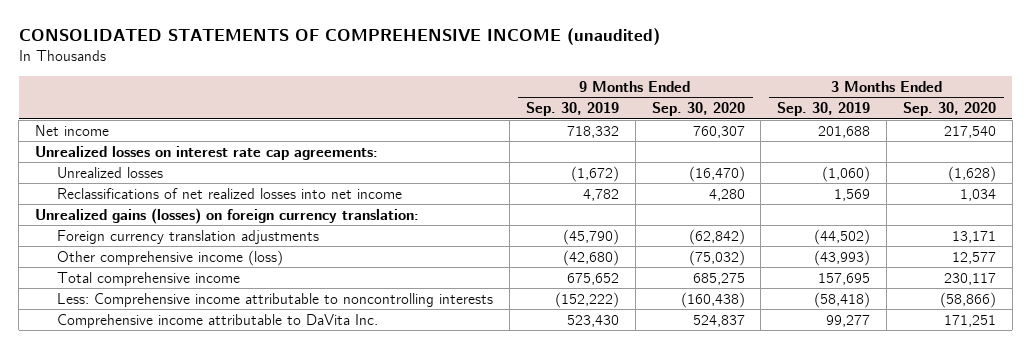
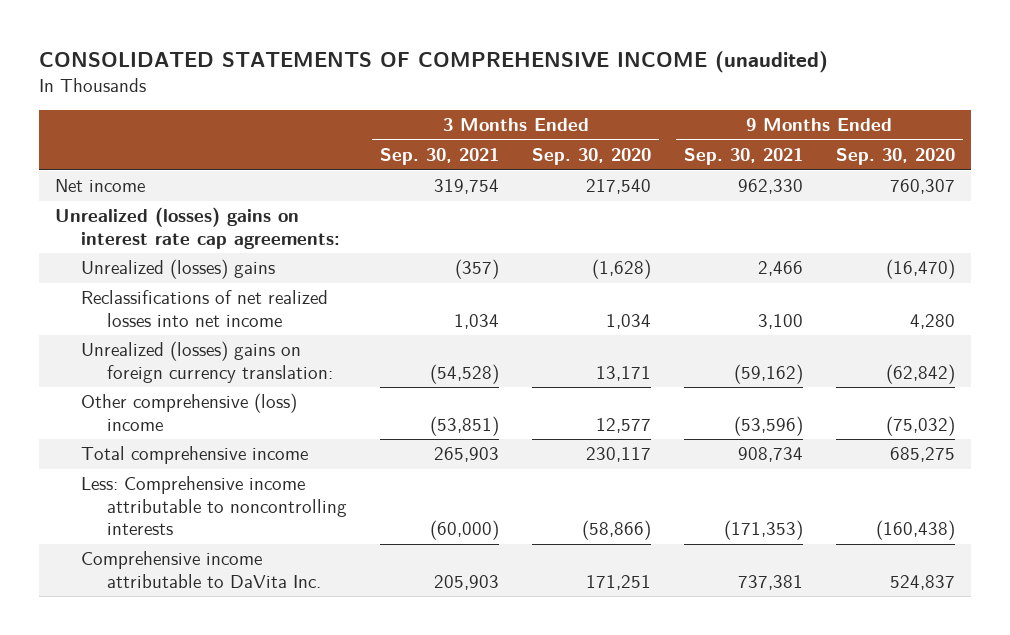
[525,102,619,117] Sep. 30, 2019 -> none
[777,102,871,117] Sep. 30, 2019 -> none
none -> [380,148,500,166] Sep. 30, 2021
none -> [683,148,803,166] Sep. 30, 2021
[34,145,378,160] Unrealized losses on interest rate cap agreements: -> [55,207,341,249] Unrealized (losses) gains on interest rate cap agreements:
[57,166,164,178] Unrealized losses -> [81,259,276,280] Unrealized (losses) gains
[34,207,419,224] Unrealized gains (losses) on foreign currency translation: -> none
[57,229,320,244] Foreign currency translation adjustments -> [81,341,334,383] Unrealized (losses) gains on foreign currency translation:
[57,249,284,266] Other comprehensive income (loss) -> [81,393,298,431] Other comprehensive (loss) income

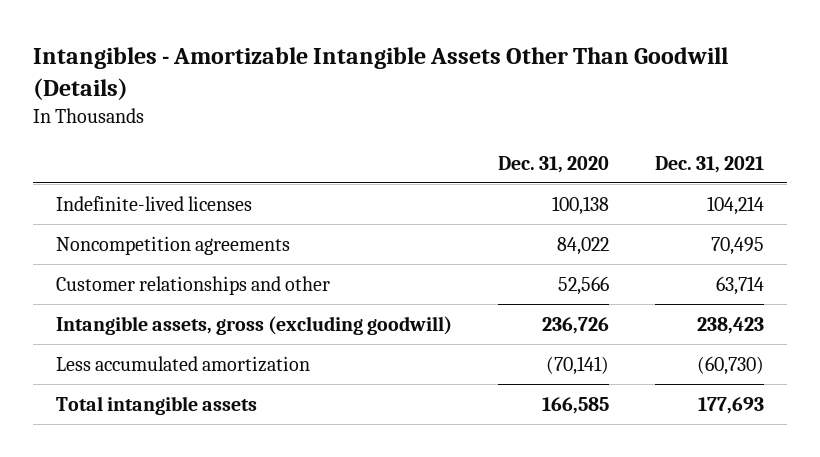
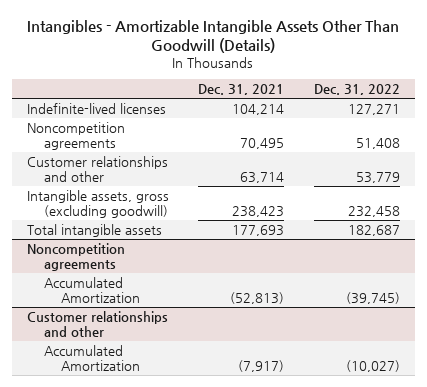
[498,155,610,173] Dec. 31, 2020 -> none
none -> [314,84,401,96] Dec. 31, 2022
[55,355,310,372] Less accumulated amortization -> none
none -> [26,242,125,272] Noncompetition agreements
none -> [43,276,140,304] Accumulated Amortization
none -> [26,310,168,338] Customer relationships and other
none -> [43,344,140,372] Accumulated Amortization

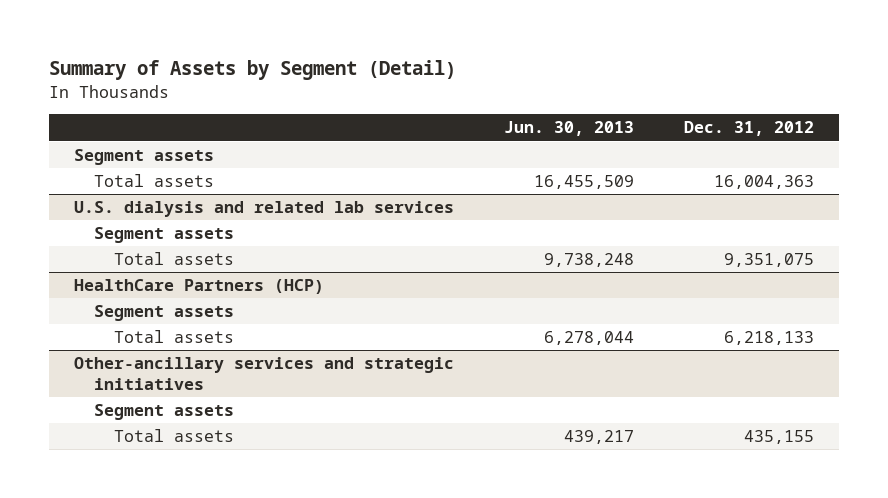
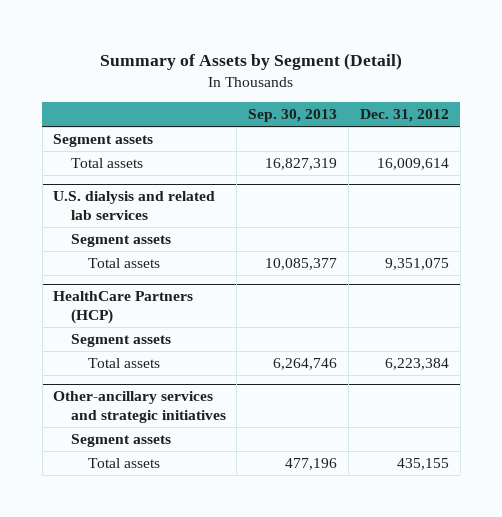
[504,121,635,137] Jun. 30, 2013 -> none
none -> [248,109,338,123] Sep. 30, 2013
[713,175,814,190] 16,004,363 -> [376,158,449,171] 16,009,614
[723,331,814,346] 6,218,133 -> [384,358,449,371] 6,223,384

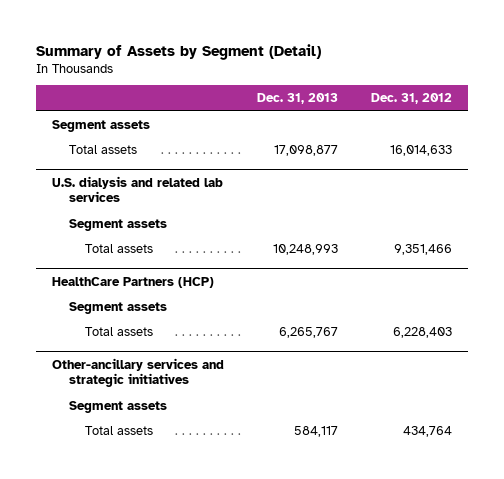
[248,109,338,123] Sep. 30, 2013 -> none
none -> [257,93,339,105] Dec. 31, 2013
[376,158,449,171] 16,009,614 -> [389,144,452,156] 16,014,633
[384,258,449,271] 9,351,075 -> [393,243,452,255] 9,351,466
[384,358,449,371] 6,223,384 -> [392,326,452,338] 6,228,403
[396,458,449,471] 435,155 -> [402,425,452,437] 434,764

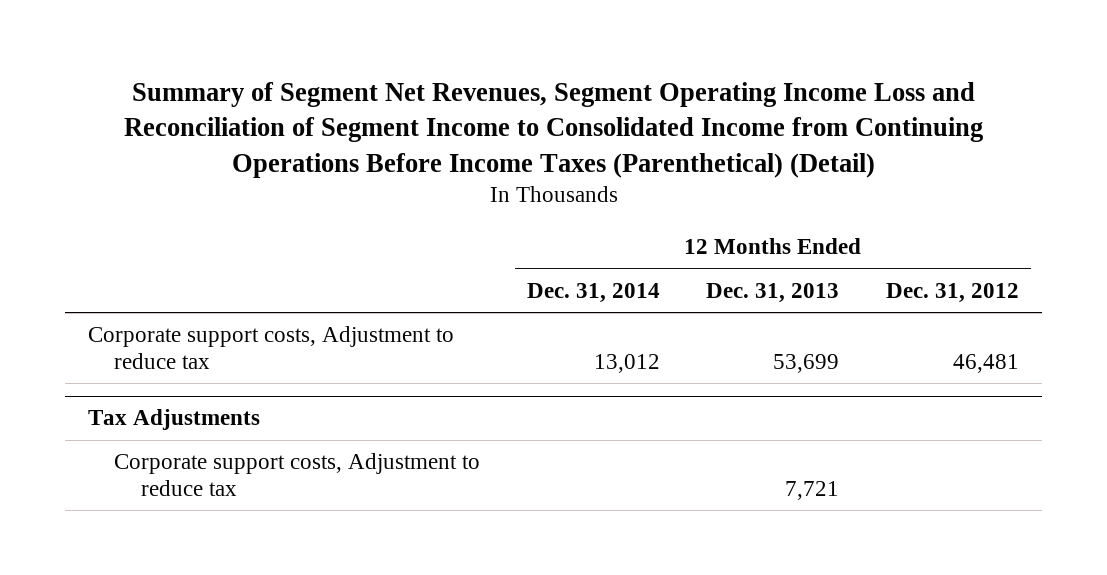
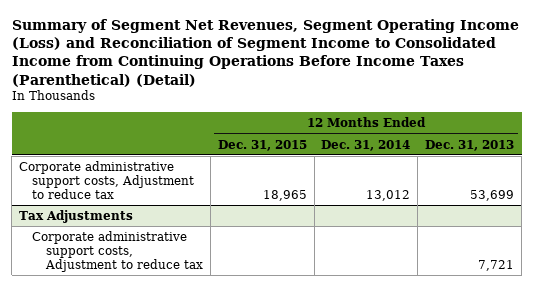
[123,81,983,178] Summary of Segment Net Revenues, Segment Operating Income Loss and Reconciliation of Segment Income to Consolidated Income from Continuing Operations Before Income Taxes (Parenthetical) (Detail) -> [11,18,519,87] Summary of Segment Net Revenues, Segment Operating Income (Loss) and Reconciliation of Segment Income to Consolidated Income from Continuing Operations Before Income Taxes (Parenthetical) (Detail)
[885,282,1019,303] Dec. 31, 2012 -> none
none -> [217,139,307,151] Dec. 31, 2015
[88,326,455,369] Corporate support costs, Adjustment to reduce tax -> [18,160,195,199] Corporate administrative support costs, Adjustment to reduce tax
[114,453,481,496] Corporate support costs, Adjustment to reduce tax -> [32,230,203,272] Corporate administrative support costs, Adjustment to reduce tax

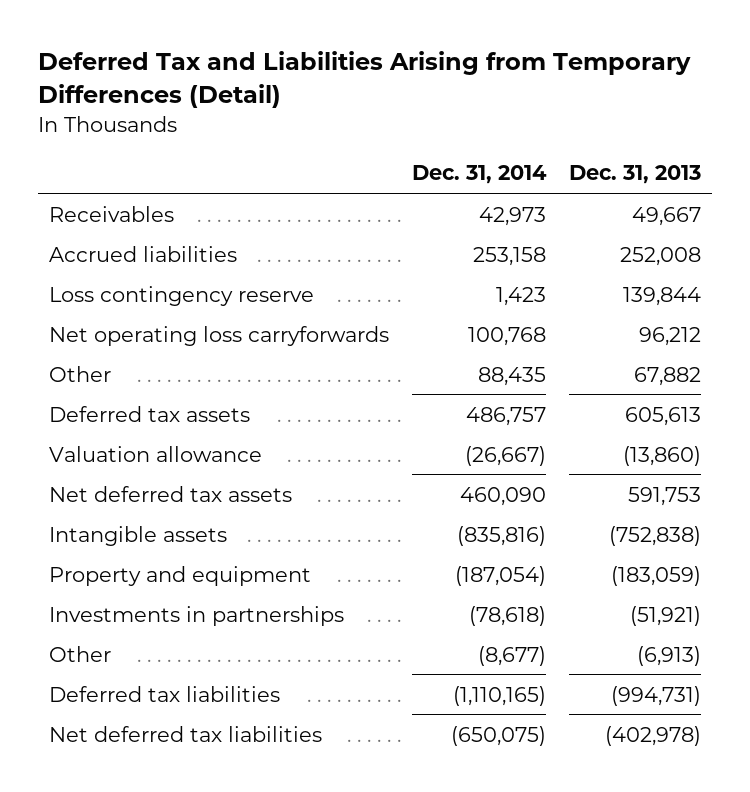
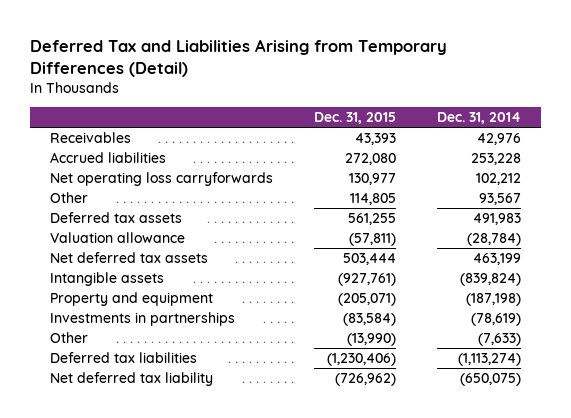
[568,165,701,185] Dec. 31, 2013 -> none
none -> [314,112,397,125] Dec. 31, 2015
[49,285,315,306] Loss contingency reserve -> none
[479,206,547,226] 42,973 -> [476,133,521,146] 42,976
[473,246,547,266] 253,158 -> [470,153,521,166] 253,228
[468,326,547,346] 100,768 -> [475,173,521,186] 102,212
[478,366,547,386] 88,435 -> [478,193,521,206] 93,567
[466,406,547,426] 486,757 -> [472,213,521,226] 491,983
[465,445,547,466] (26,667) -> [466,233,521,247] (28,784)
[460,486,547,506] 460,090 -> [472,253,521,266] 463,199
[457,525,547,546] (835,816) -> [459,273,521,287] (839,824)
[455,565,547,586] (187,054) -> [465,293,521,307] (187,198)
[469,605,547,626] (78,618) -> [470,313,521,327] (78,619)
[478,645,547,666] (8,677) -> [477,333,521,347] (7,633)
[453,685,547,706] (1,110,165) -> [457,353,521,367] (1,113,274)
[49,725,323,742] Net deferred tax liabilities -> [50,372,214,387] Net deferred tax liability

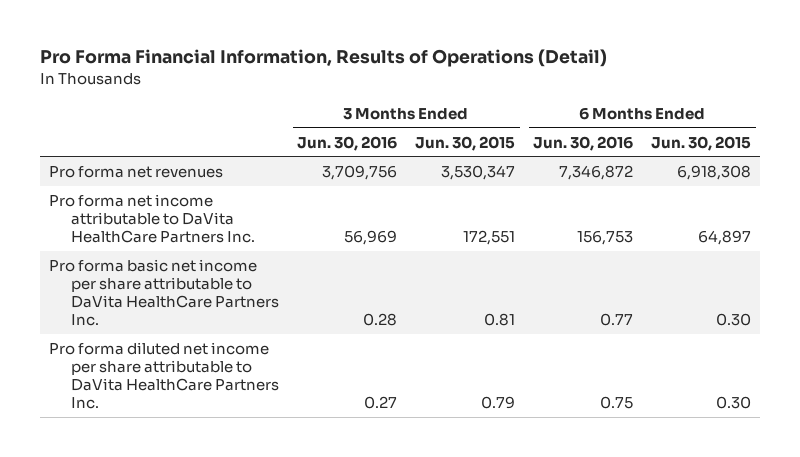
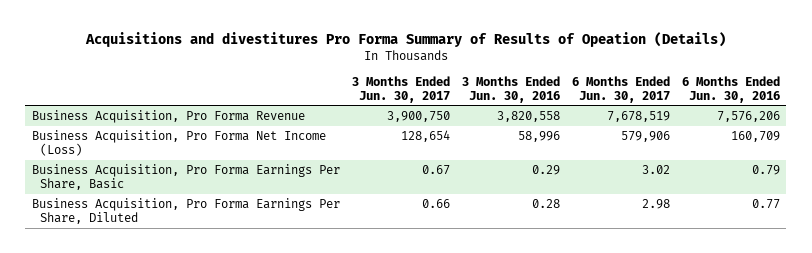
[39,49,607,68] Pro Forma Financial Information, Results of Operations (Detail) -> [84,31,726,47] Acquisitions and divestitures Pro Forma Summary of Results of Opeation (Details)
[415,135,516,151] Jun. 30, 2015 -> none
[651,135,752,151] Jun. 30, 2015 -> none
none -> [351,75,450,103] 3 Months Ended Jun. 30, 2017
none -> [572,75,671,103] 6 Months Ended Jun. 30, 2017
[48,165,223,178] Pro forma net revenues -> [31,109,305,123] Business Acquisition, Pro Forma Revenue
[322,164,398,180] 3,709,756 -> [496,110,560,122] 3,820,558
[559,164,634,180] 7,346,872 -> [717,110,781,122] 7,576,206
[48,193,256,244] Pro forma net income attributable to DaVita HealthCare Partners Inc. -> [31,129,326,156] Business Acquisition, Pro Forma Net Income (Loss)
[344,230,398,246] 56,969 -> [517,130,560,142] 58,996
[577,230,634,246] 156,753 -> [731,130,781,142] 160,709
[48,258,280,327] Pro forma basic net income per share attributable to DaVita HealthCare Partners Inc. -> [31,163,340,190] Business Acquisition, Pro Forma Earnings Per Share, Basic
[363,313,398,327] 0.28 -> [531,164,560,175] 0.29
[600,313,634,327] 0.77 -> [752,164,781,175] 0.79
[48,341,280,410] Pro forma diluted net income per share attributable to DaVita HealthCare Partners Inc. -> [31,197,340,224] Business Acquisition, Pro Forma Earnings Per Share, Diluted
[364,396,398,410] 0.27 -> [531,198,560,208] 0.28
[600,396,634,410] 0.75 -> [752,198,781,209] 0.77

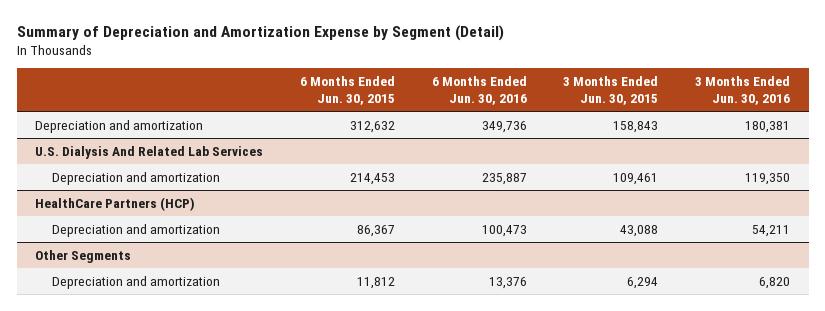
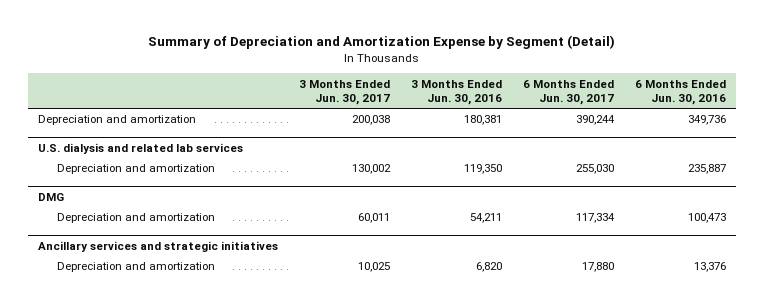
[299,76,395,105] 6 Months Ended Jun. 30, 2015 -> none
[563,76,659,105] 3 Months Ended Jun. 30, 2015 -> none
none -> [299,79,391,106] 3 Months Ended Jun. 30, 2017
none -> [522,79,614,106] 6 Months Ended Jun. 30, 2017
[34,145,263,159] U.S. Dialysis And Related Lab Services -> [38,142,244,154] U.S. dialysis and related lab services
[34,196,195,211] HealthCare Partners (HCP) -> none
none -> [38,192,65,201] DMG
[34,249,131,263] Other Segments -> [38,240,279,252] Ancillary services and strategic initiatives

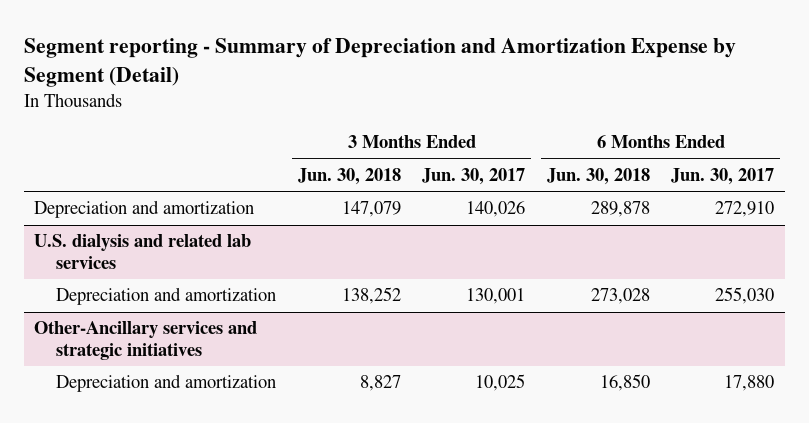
[147,34,615,49] Summary of Depreciation and Amortization Expense by Segment (Detail) -> [23,37,736,87] Segment reporting - Summary of Depreciation and Amortization Expense by Segment (Detail)
[410,79,502,106] 3 Months Ended Jun. 30, 2016 -> none
[634,79,726,106] 6 Months Ended Jun. 30, 2016 -> none
none -> [297,167,401,185] Jun. 30, 2018
none -> [546,167,650,185] Jun. 30, 2018
[352,115,391,126] 200,038 -> [466,201,526,218] 140,026
[575,115,615,126] 390,244 -> [715,201,775,218] 272,910
[38,192,65,201] DMG -> none
[56,213,215,224] Depreciation and amortization -> none
[352,164,392,175] 130,002 -> [466,288,526,305] 130,001
[38,240,279,252] Ancillary services and strategic initiatives -> [34,321,258,361] Other-Ancillary services and strategic initiatives

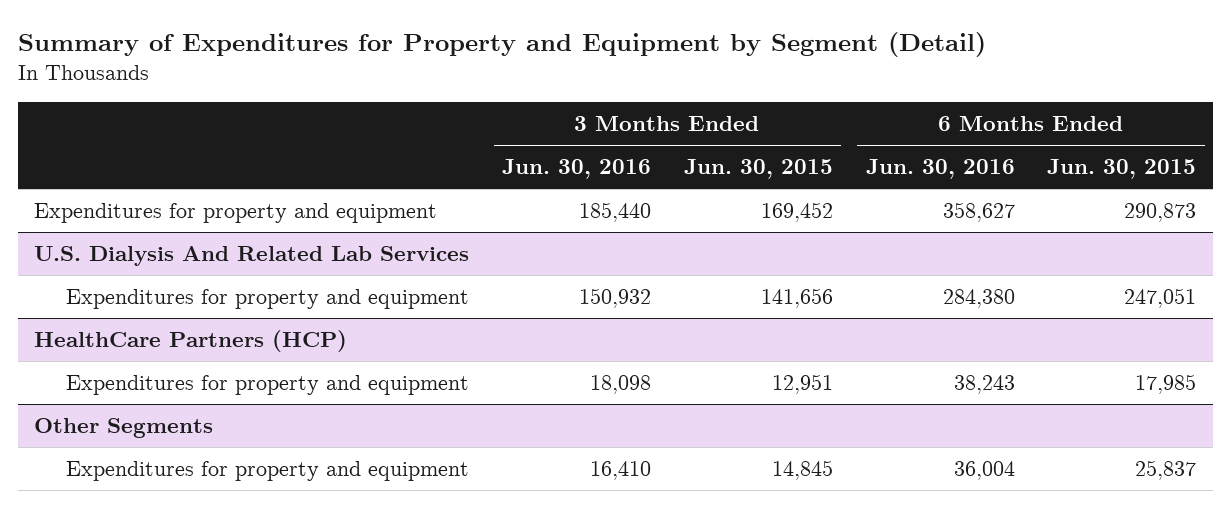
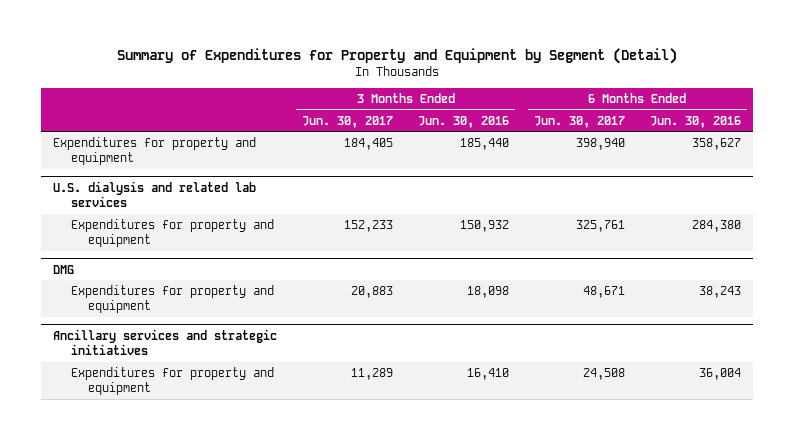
[683,159,833,180] Jun. 30, 2015 -> none
[1047,159,1197,180] Jun. 30, 2015 -> none
none -> [302,115,394,128] Jun. 30, 2017
none -> [533,115,625,128] Jun. 30, 2017
[34,246,470,267] U.S. Dialysis And Related Lab Services -> [53,180,257,208] U.S. dialysis and related lab services
[34,330,348,353] HealthCare Partners (HCP) -> none
none -> [53,264,75,274] DMG
[34,418,214,439] Other Segments -> [53,328,278,356] Ancillary services and strategic initiatives

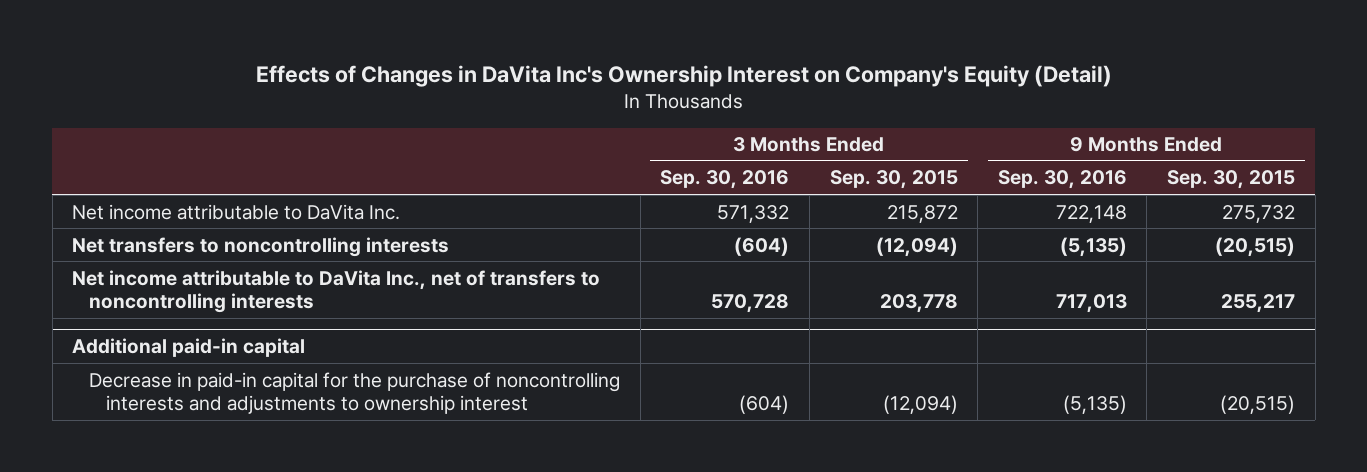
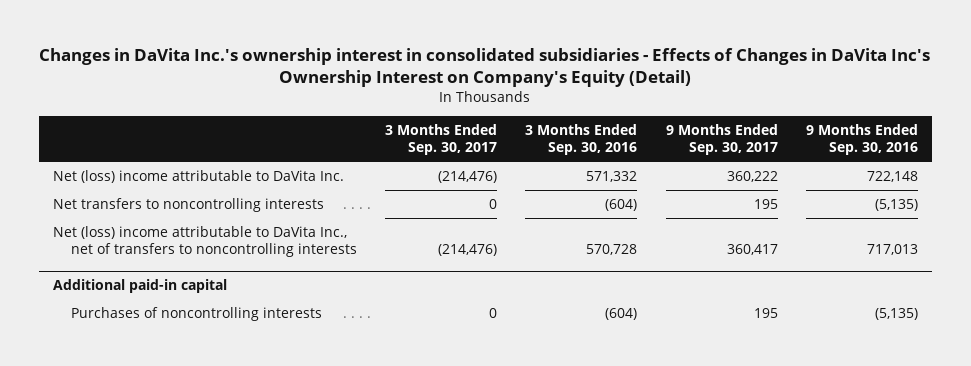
[255,65,1112,88] Effects of Changes in DaVita Inc's Ownership Interest on Company's Equity (Detail) -> [39,48,931,88] Changes in DaVita Inc.'s ownership interest in consolidated subsidiaries - Effects of Changes in DaVita Inc's Ownership Interest on Company's Equity (Detail)
[829,170,958,190] Sep. 30, 2015 -> none
[1167,170,1296,190] Sep. 30, 2015 -> none
none -> [385,124,498,156] 3 Months Ended Sep. 30, 2017
none -> [665,124,778,156] 9 Months Ended Sep. 30, 2017
[72,203,401,220] Net income attributable to DaVita Inc. -> [53,170,345,184] Net (loss) income attributable to DaVita Inc.
[72,269,601,314] Net income attributable to DaVita Inc., net of transfers to noncontrolling interests -> [53,226,358,257] Net (loss) income attributable to DaVita Inc., net of transfers to noncontrolling interests
[89,371,621,415] Decrease in paid-in capital for the purchase of noncontrolling interests and adjustments to ownership interest -> [71,307,323,322] Purchases of noncontrolling interests

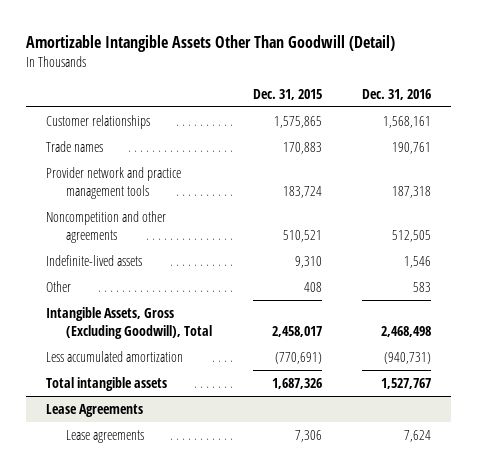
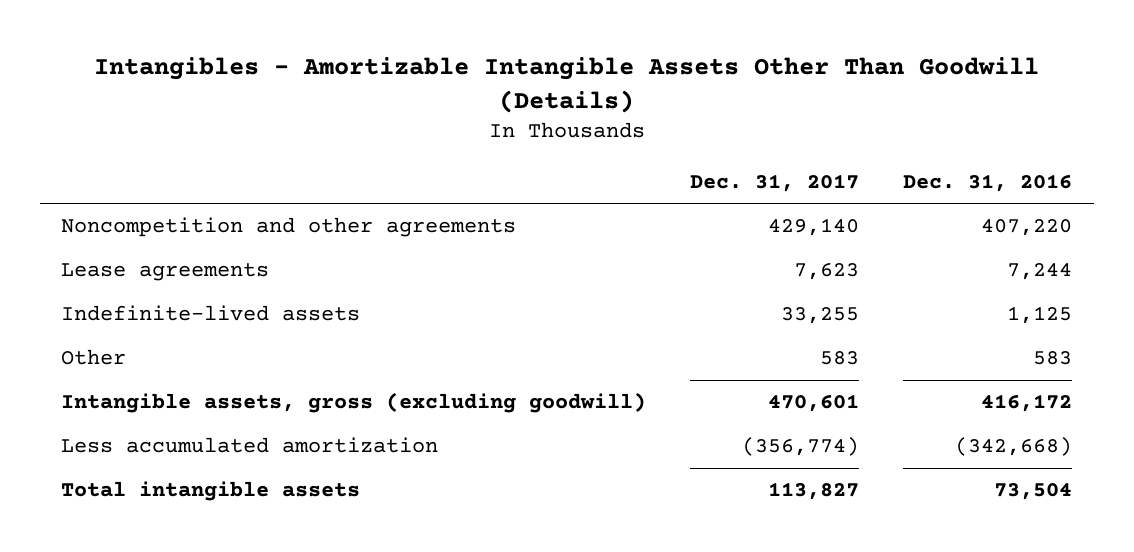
[26,34,396,52] Amortizable Intangible Assets Other Than Goodwill (Detail) -> [93,56,1039,113] Intangibles - Amortizable Intangible Assets Other Than Goodwill (Details)
[252,88,322,100] Dec. 31, 2015 -> none
none -> [690,173,860,192] Dec. 31, 2017
[46,114,151,129] Customer relationships -> none
[46,140,104,152] Trade names -> none
[46,166,182,199] Provider network and practice management tools -> none
[391,229,431,242] 512,505 -> [981,219,1073,237] 407,220
none -> [61,263,270,282] Lease agreements
[403,255,431,268] 1,546 -> [1007,306,1073,325] 1,125
[46,403,144,417] Lease Agreements -> none
[66,429,145,443] Lease agreements -> none
[46,306,213,339] Intangible Assets, Gross (Excluding Goodwill), Total -> [61,392,647,414] Intangible assets, gross (excluding goodwill)
[380,325,431,337] 2,468,498 -> [981,394,1073,413] 416,172
[383,351,431,364] (940,731) -> [955,437,1073,457] (342,668)
[380,377,431,389] 1,527,767 -> [994,483,1073,501] 73,504

